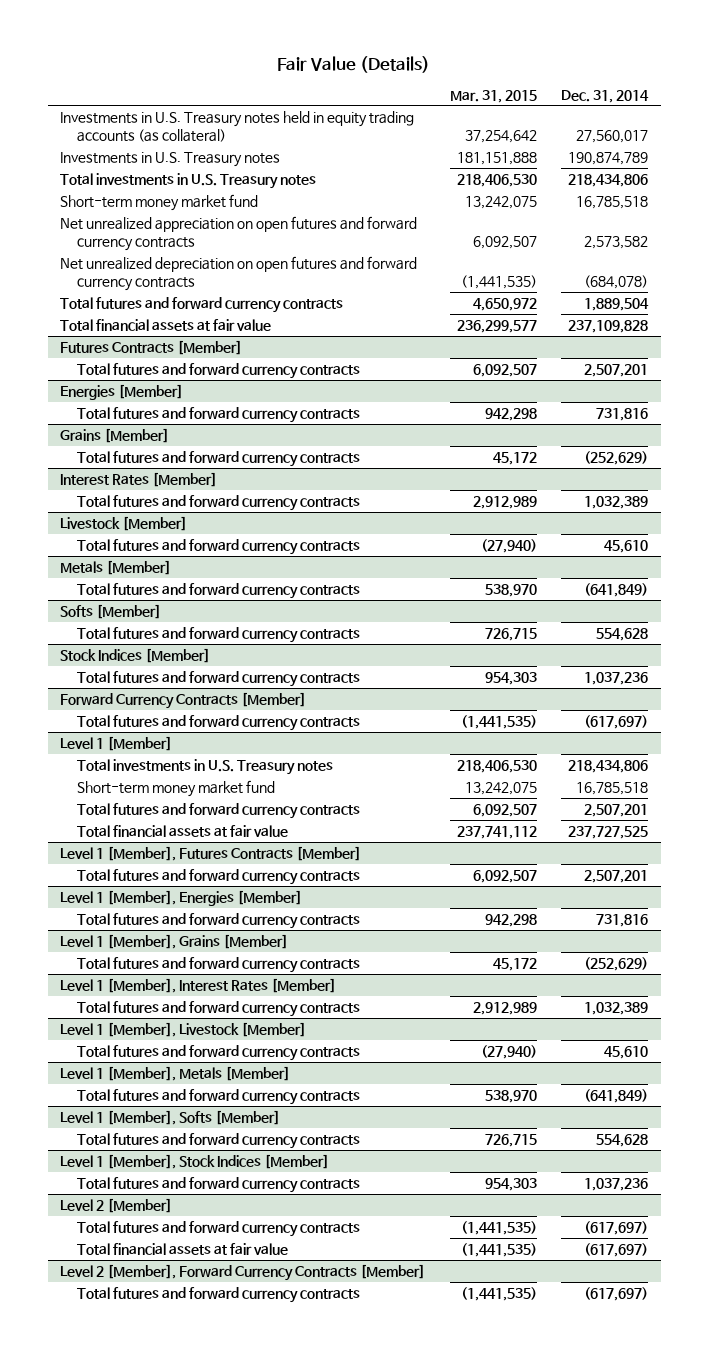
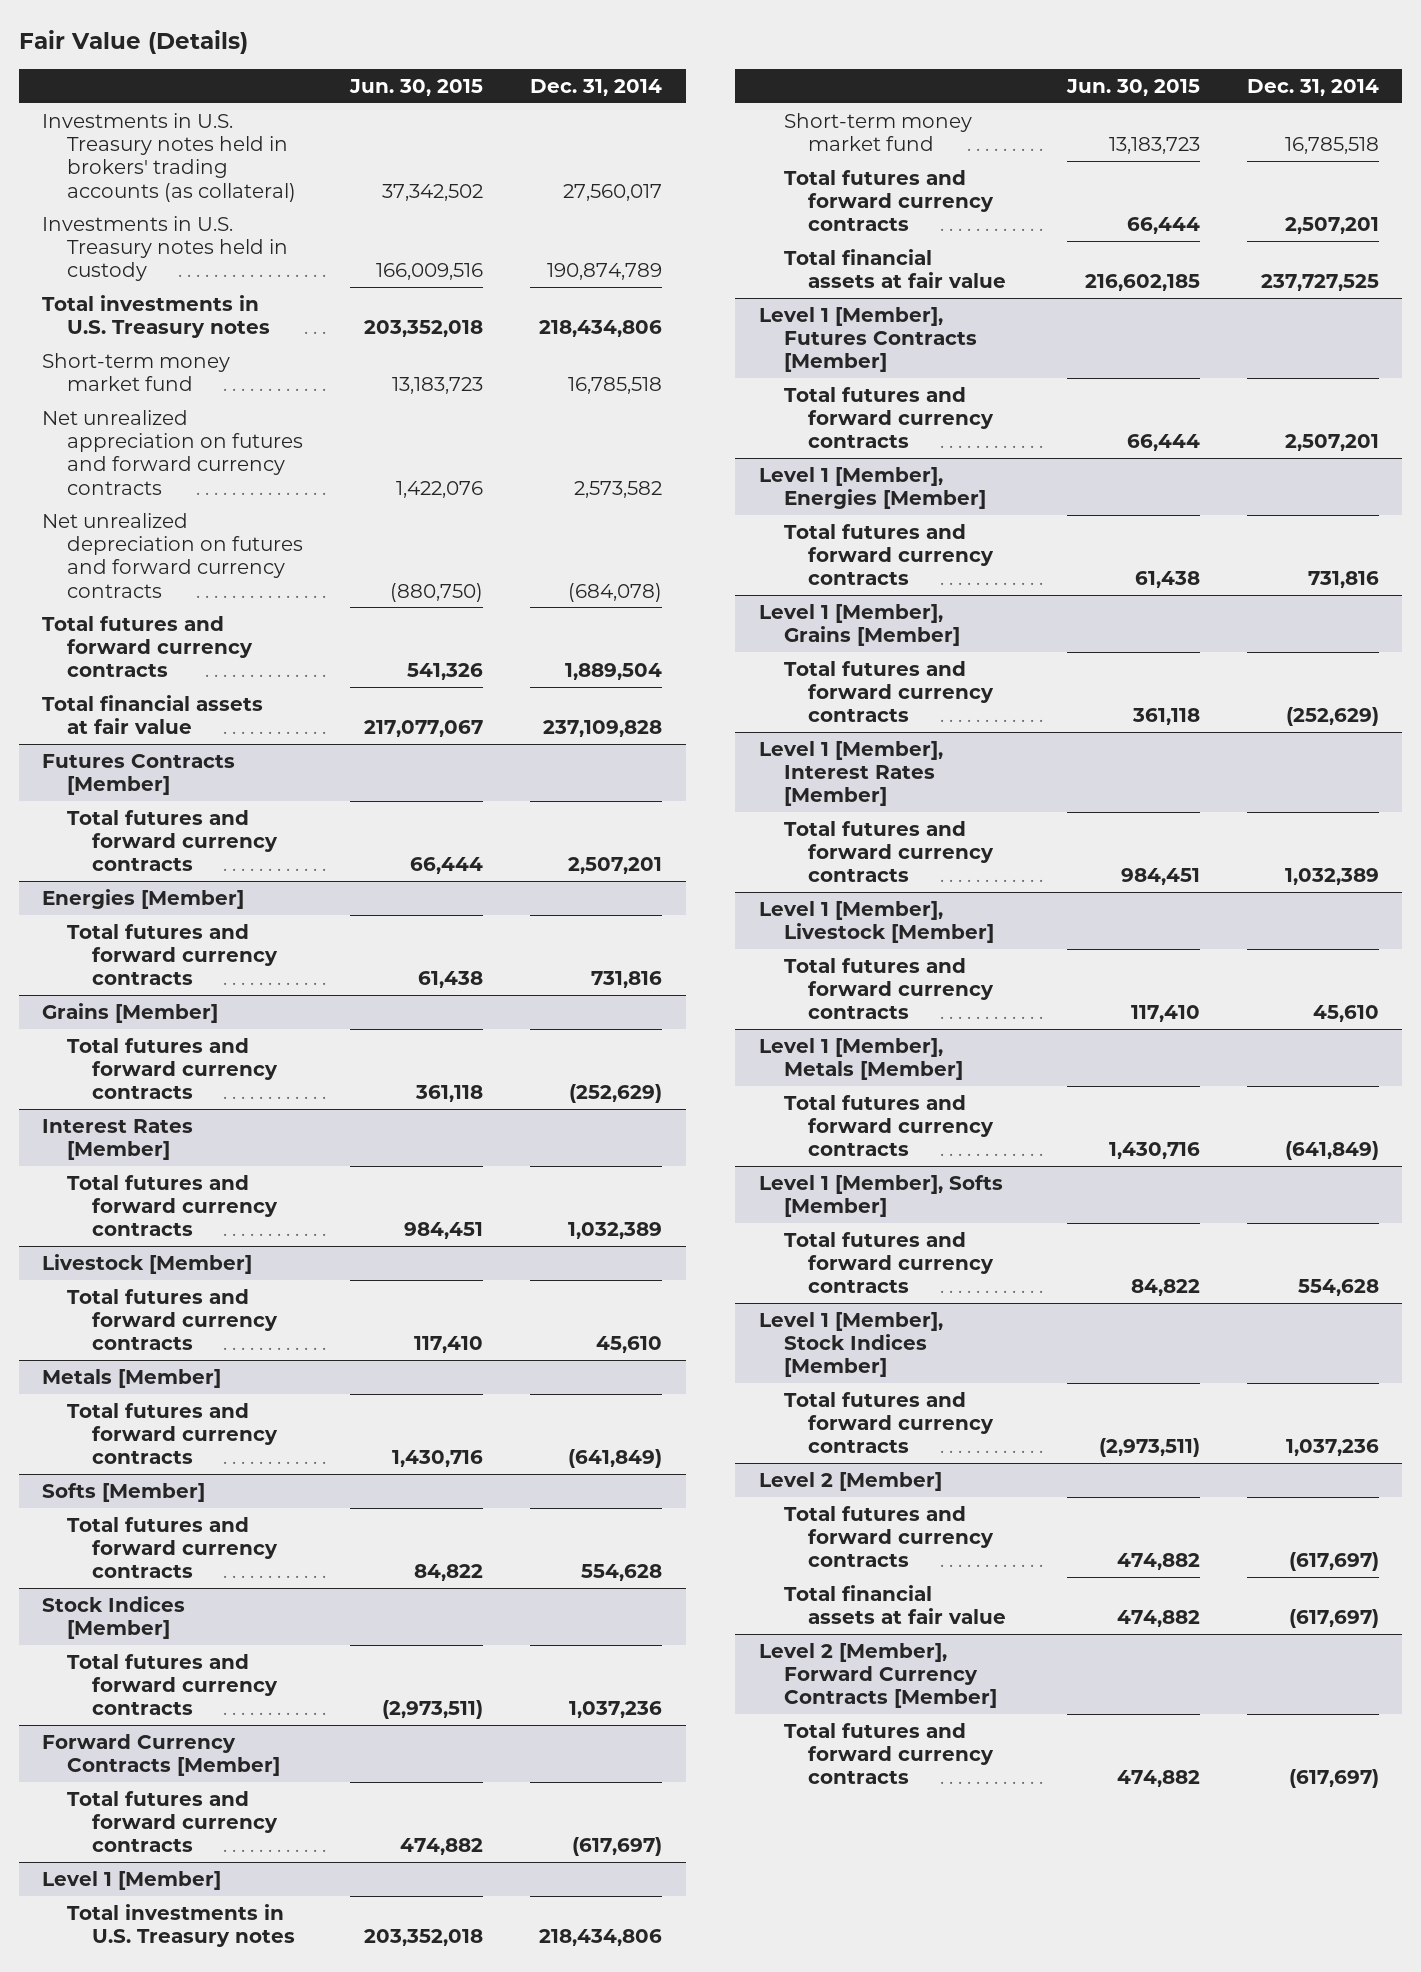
[449,89,537,103] Mar. 31, 2015 -> none
none -> [349,78,484,96] Jun. 30, 2015
[59,110,414,142] Investments in U.S. Treasury notes held in equity trading accounts (as collateral) -> [42,112,296,202] Investments in U.S. Treasury notes held in brokers' trading accounts (as collateral)
[59,151,280,167] Investments in U.S. Treasury notes -> [42,215,288,282] Investments in U.S. Treasury notes held in custody
[59,215,417,251] Net unrealized appreciation on open futures and forward currency contracts -> [42,409,303,495] Net unrealized appreciation on futures and forward currency contracts
[59,255,417,291] Net unrealized depreciation on open futures and forward currency contracts -> [42,512,303,598] Net unrealized depreciation on futures and forward currency contracts

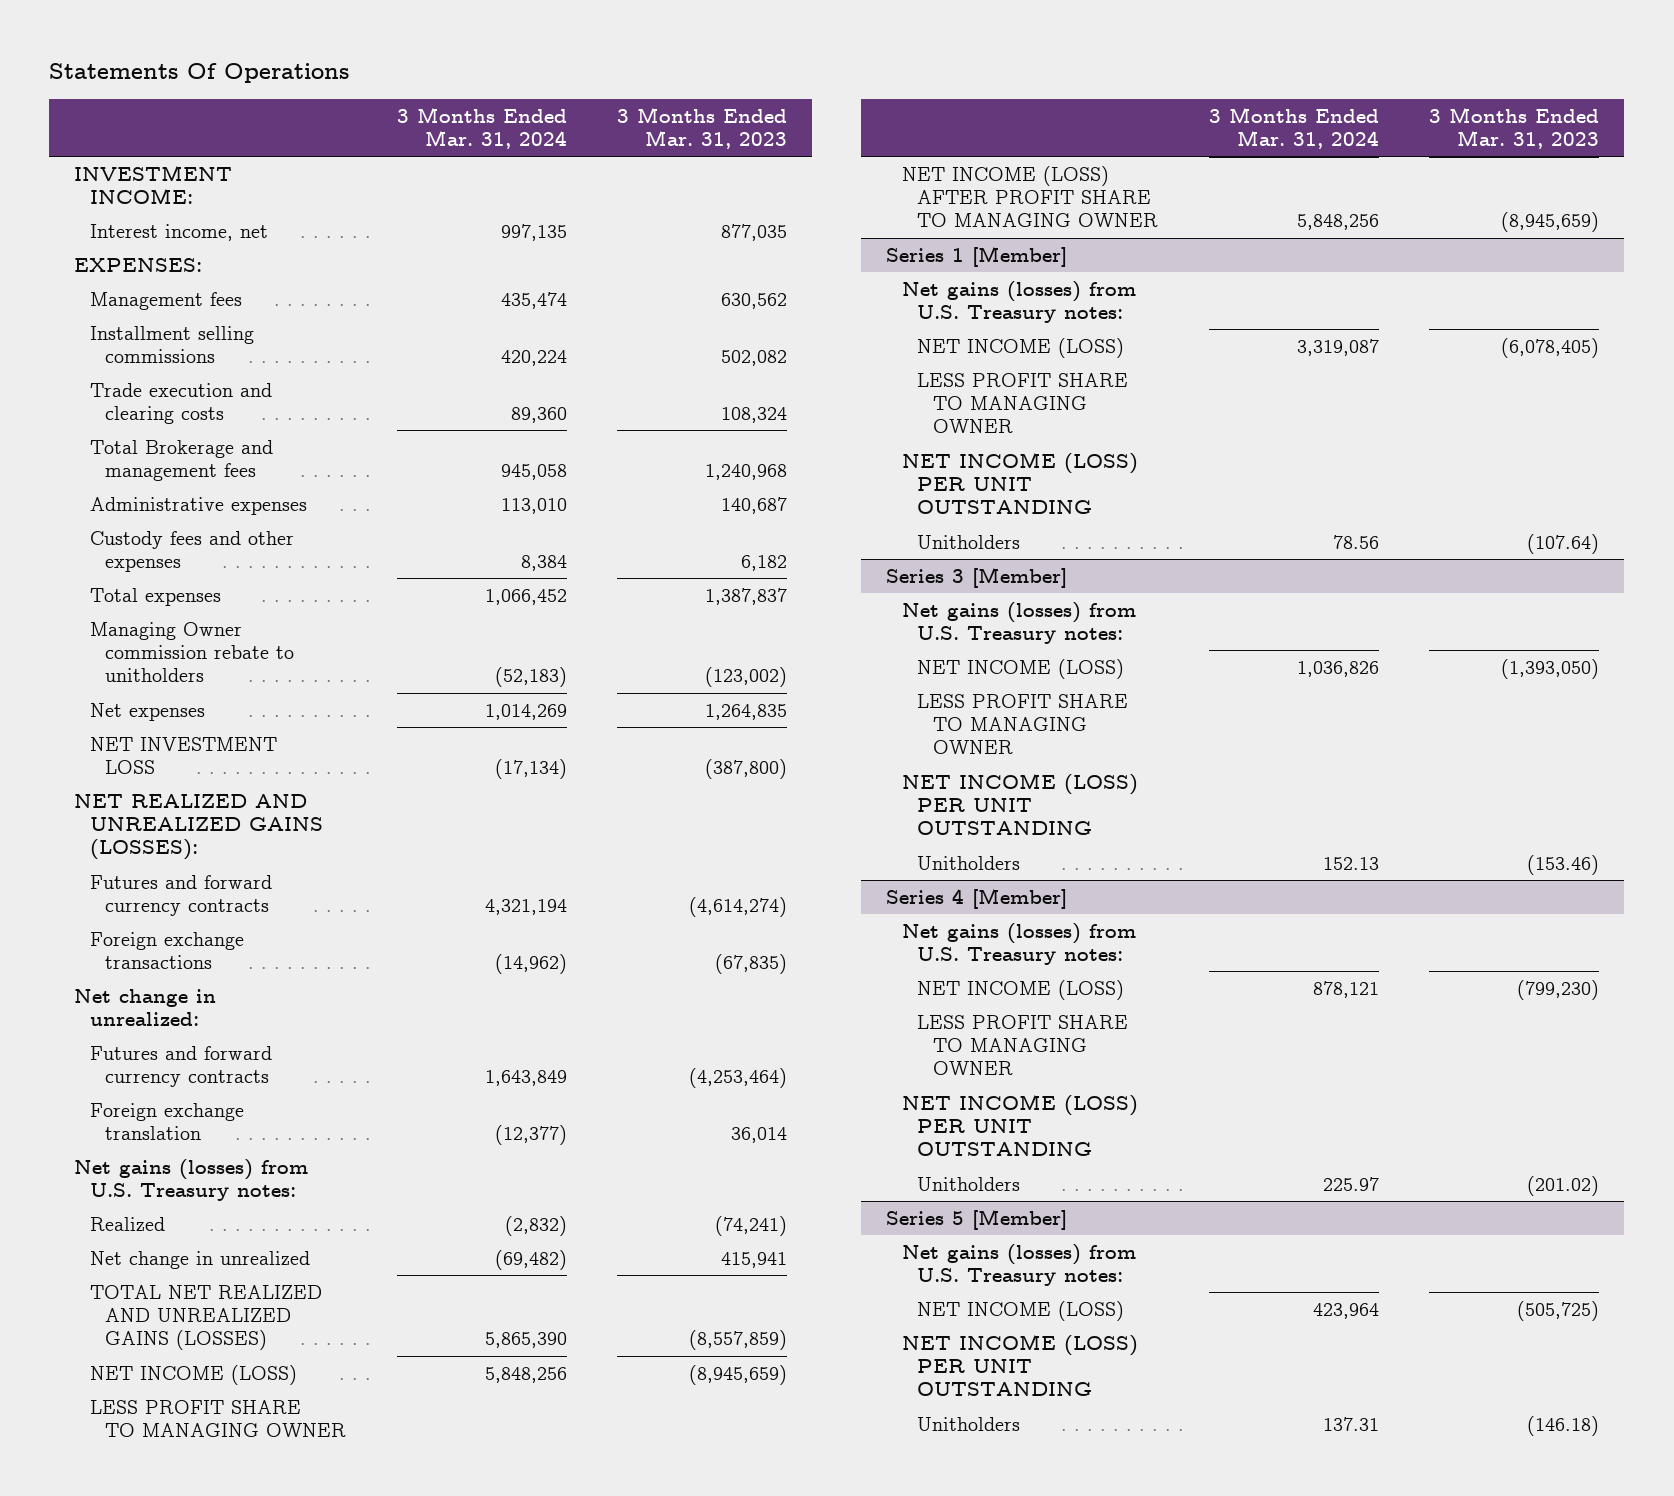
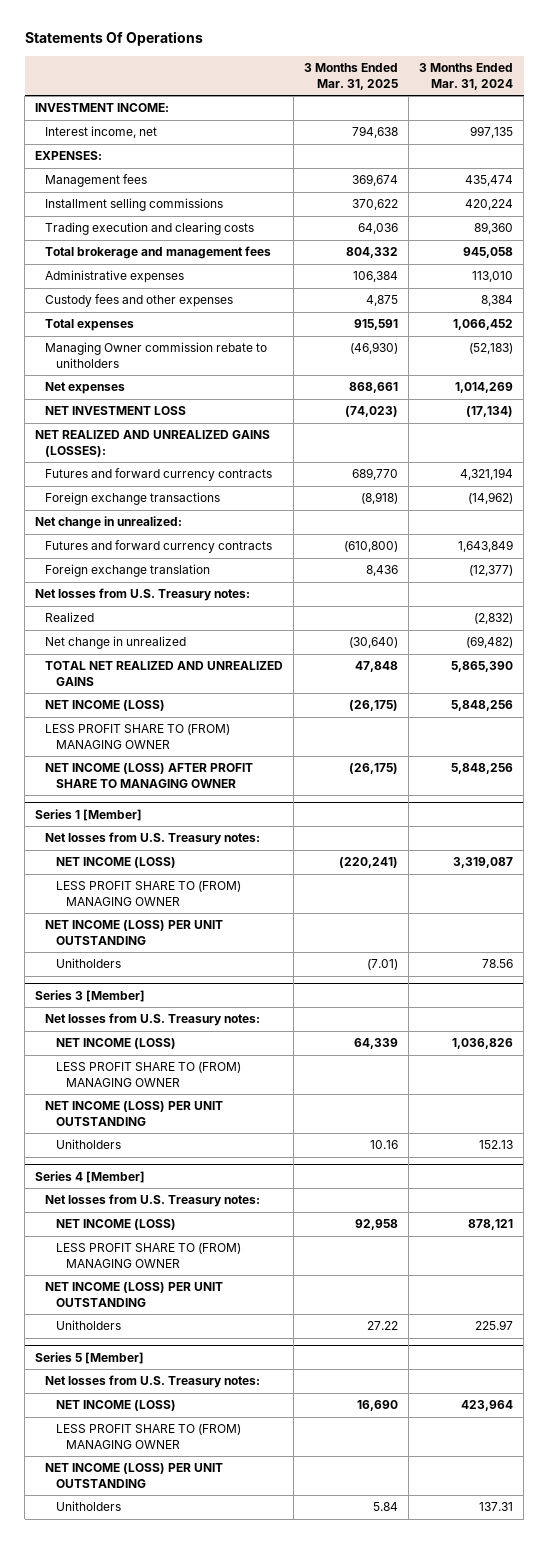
[617,106,788,149] 3 Months Ended Mar. 31, 2023 -> none
none -> [304,62,399,90] 3 Months Ended Mar. 31, 2025
[89,382,272,425] Trade execution and clearing costs -> [45,222,255,236] Trading execution and clearing costs
[89,439,273,482] Total Brokerage and management fees -> [45,246,272,260] Total brokerage and management fees
[74,1158,309,1202] Net gains (losses) from U.S. Treasury notes: -> [35,588,251,602] Net losses from U.S. Treasury notes:
[89,1284,322,1351] TOTAL NET REALIZED AND UNREALIZED GAINS (LOSSES) -> [45,661,284,687] TOTAL NET REALIZED AND UNREALIZED GAINS
[89,1399,347,1438] LESS PROFIT SHARE TO MANAGING OWNER -> [45,724,231,750] LESS PROFIT SHARE TO (FROM) MANAGING OWNER
[901,280,1136,324] Net gains (losses) from U.S. Treasury notes: -> [45,832,261,846] Net losses from U.S. Treasury notes:
[917,372,1129,434] LESS PROFIT SHARE TO MANAGING OWNER -> [55,881,241,907] LESS PROFIT SHARE TO (FROM) MANAGING OWNER
[901,601,1136,645] Net gains (losses) from U.S. Treasury notes: -> [45,1013,261,1027] Net losses from U.S. Treasury notes:
[917,693,1129,755] LESS PROFIT SHARE TO MANAGING OWNER -> [55,1062,241,1088] LESS PROFIT SHARE TO (FROM) MANAGING OWNER
[901,922,1136,966] Net gains (losses) from U.S. Treasury notes: -> [45,1194,261,1208] Net losses from U.S. Treasury notes:
[917,1014,1129,1076] LESS PROFIT SHARE TO MANAGING OWNER -> [55,1243,241,1269] LESS PROFIT SHARE TO (FROM) MANAGING OWNER
[901,1243,1136,1287] Net gains (losses) from U.S. Treasury notes: -> [45,1375,261,1389] Net losses from U.S. Treasury notes:
none -> [55,1424,241,1450] LESS PROFIT SHARE TO (FROM) MANAGING OWNER

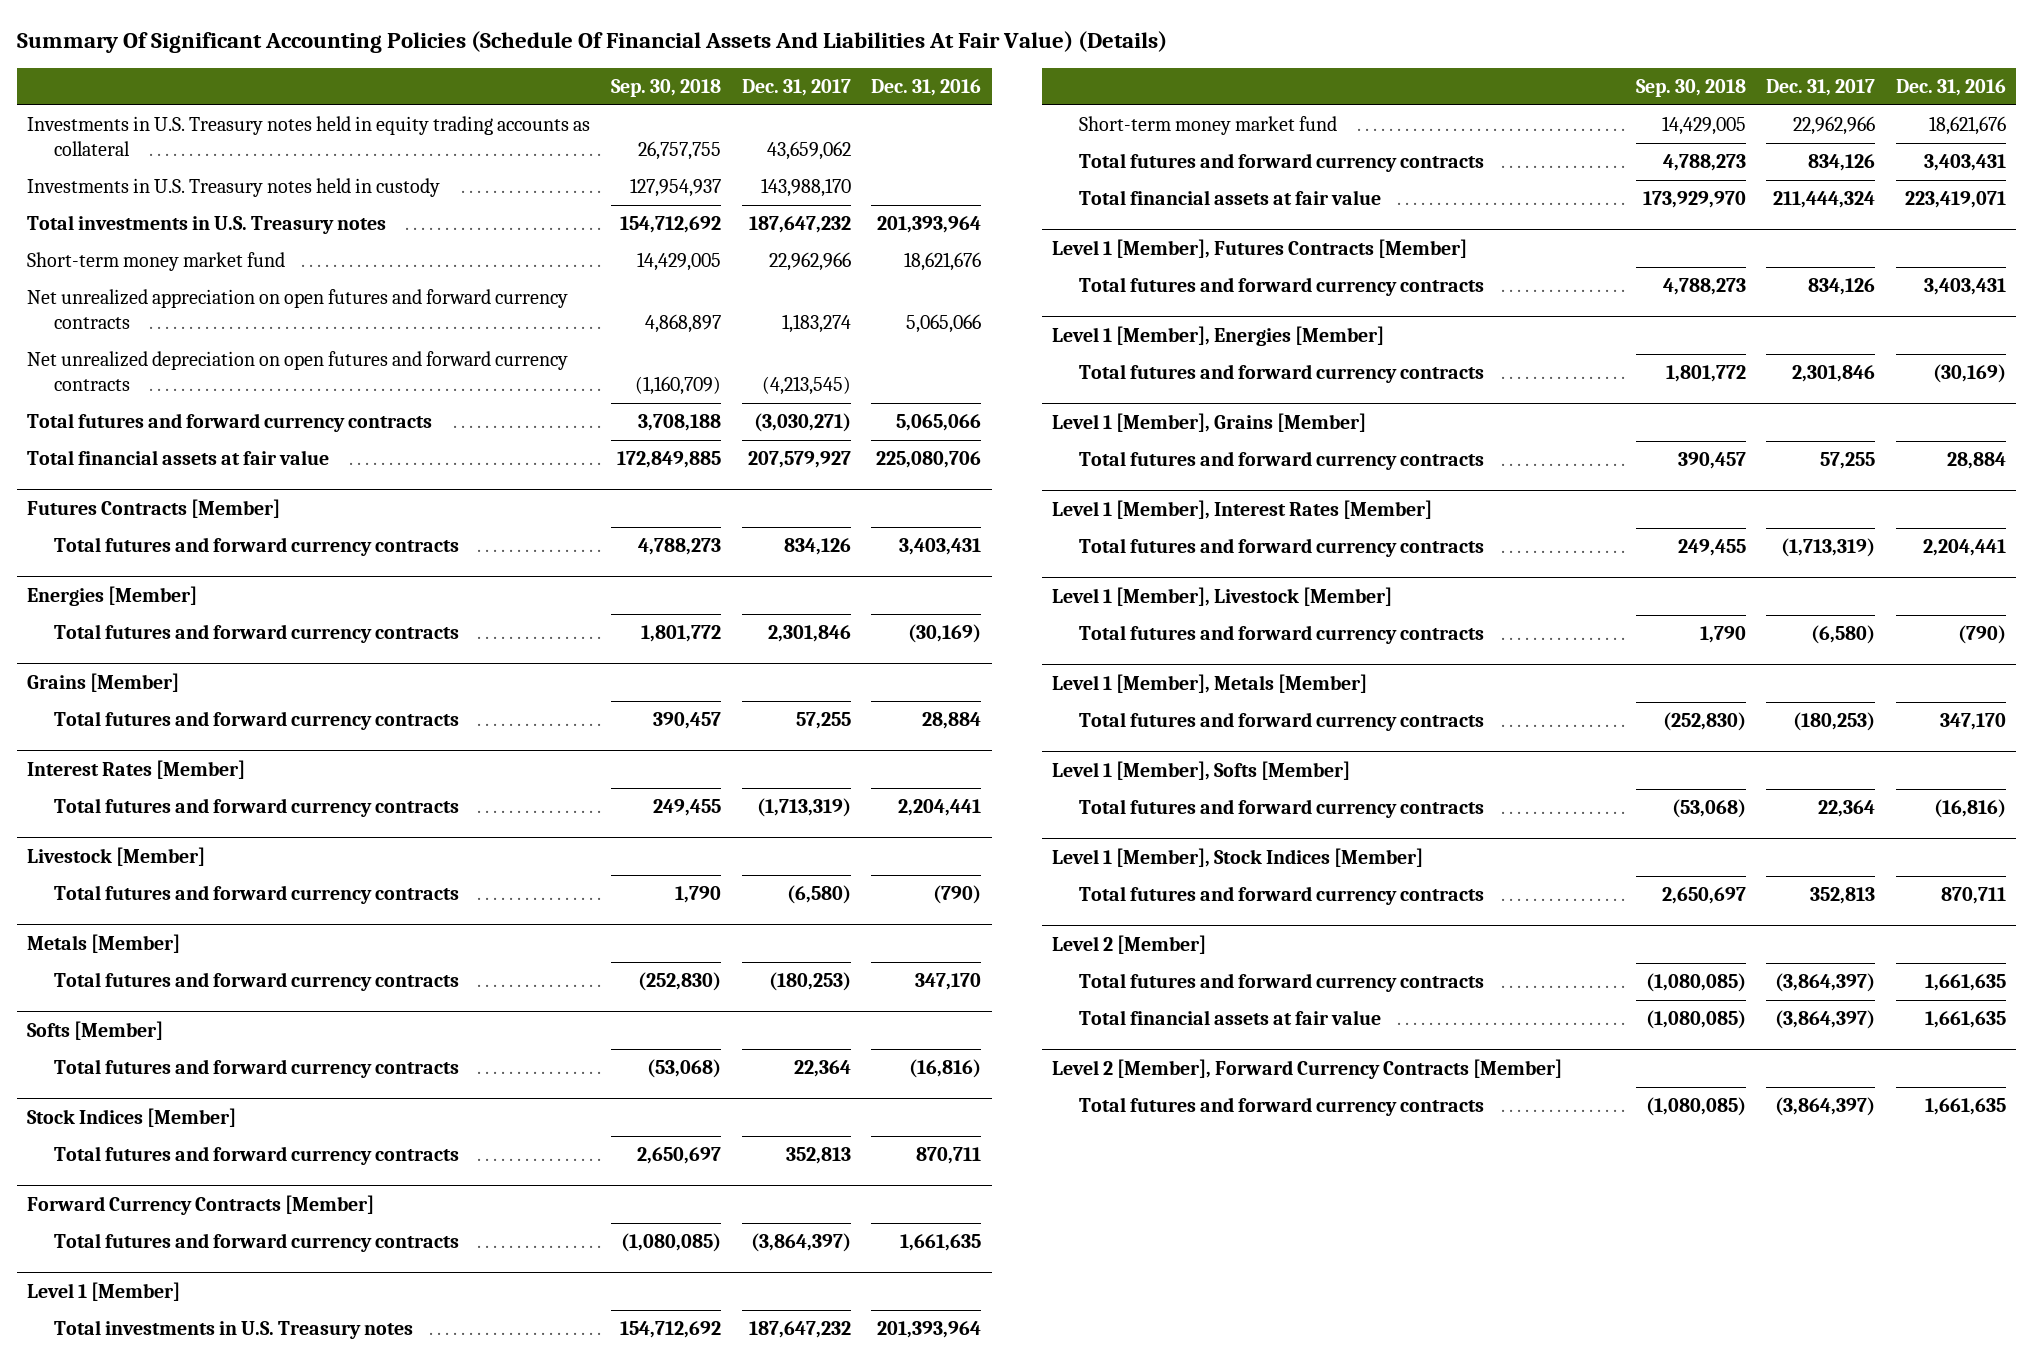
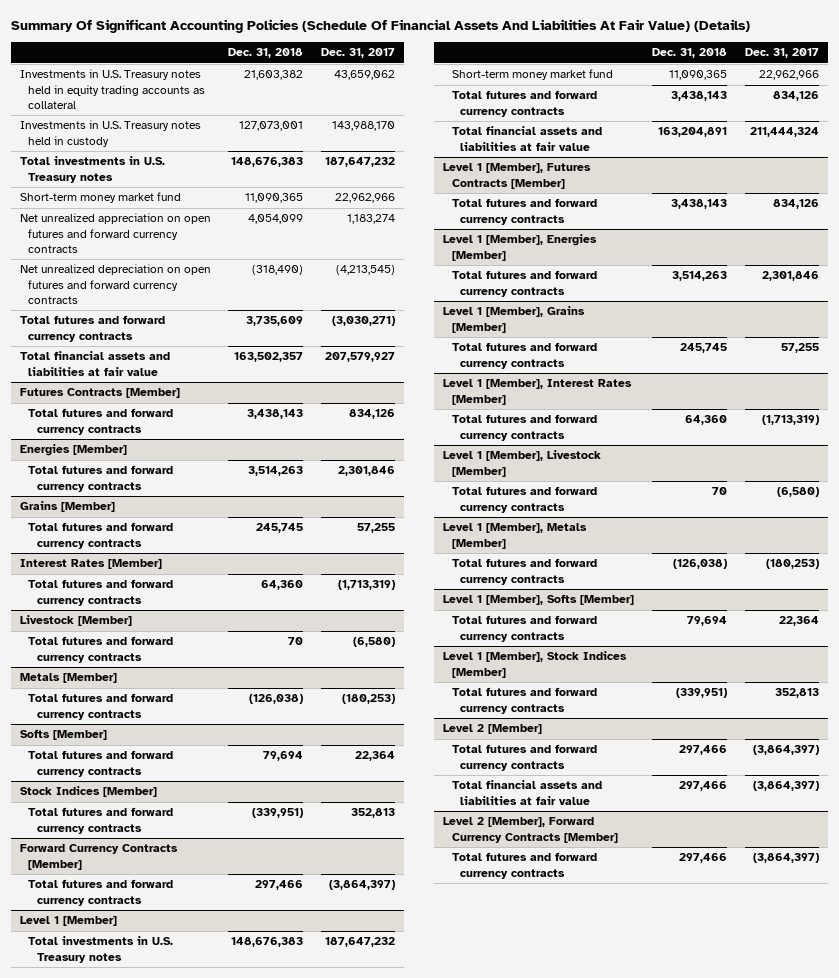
[611,79,722,98] Sep. 30, 2018 -> none
[871,79,982,97] Dec. 31, 2016 -> none
none -> [228,48,304,59] Dec. 31, 2018
[27,450,330,466] Total financial assets at fair value -> [19,351,170,376] Total financial assets and liabilities at fair value
[1078,190,1381,206] Total financial assets at fair value -> [451,126,602,151] Total financial assets and liabilities at fair value
[1078,1010,1381,1026] Total financial assets at fair value -> [451,780,602,805] Total financial assets and liabilities at fair value

